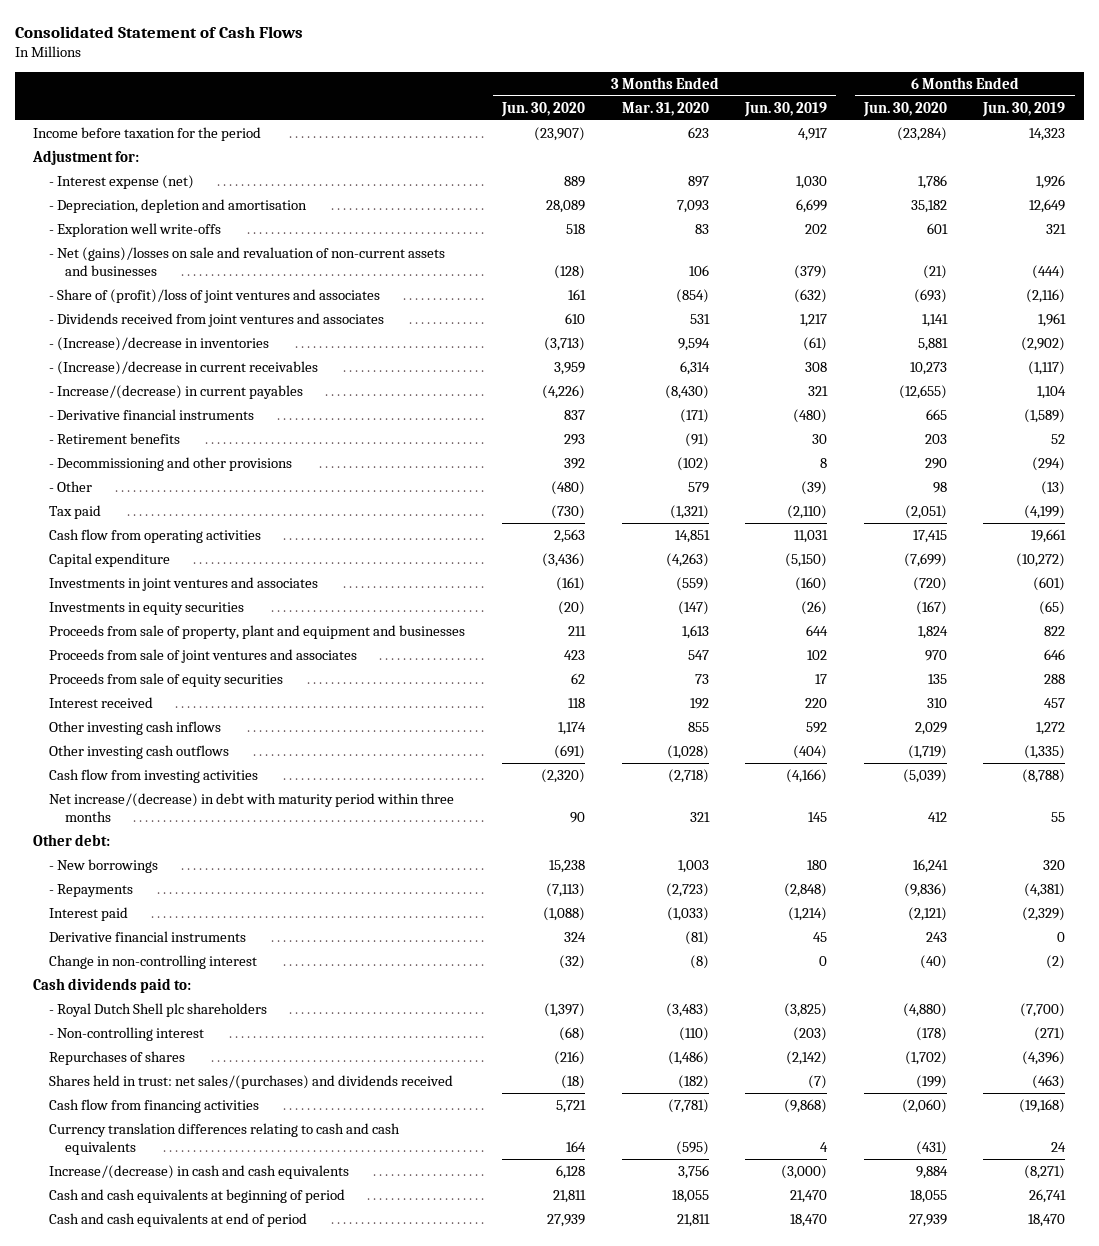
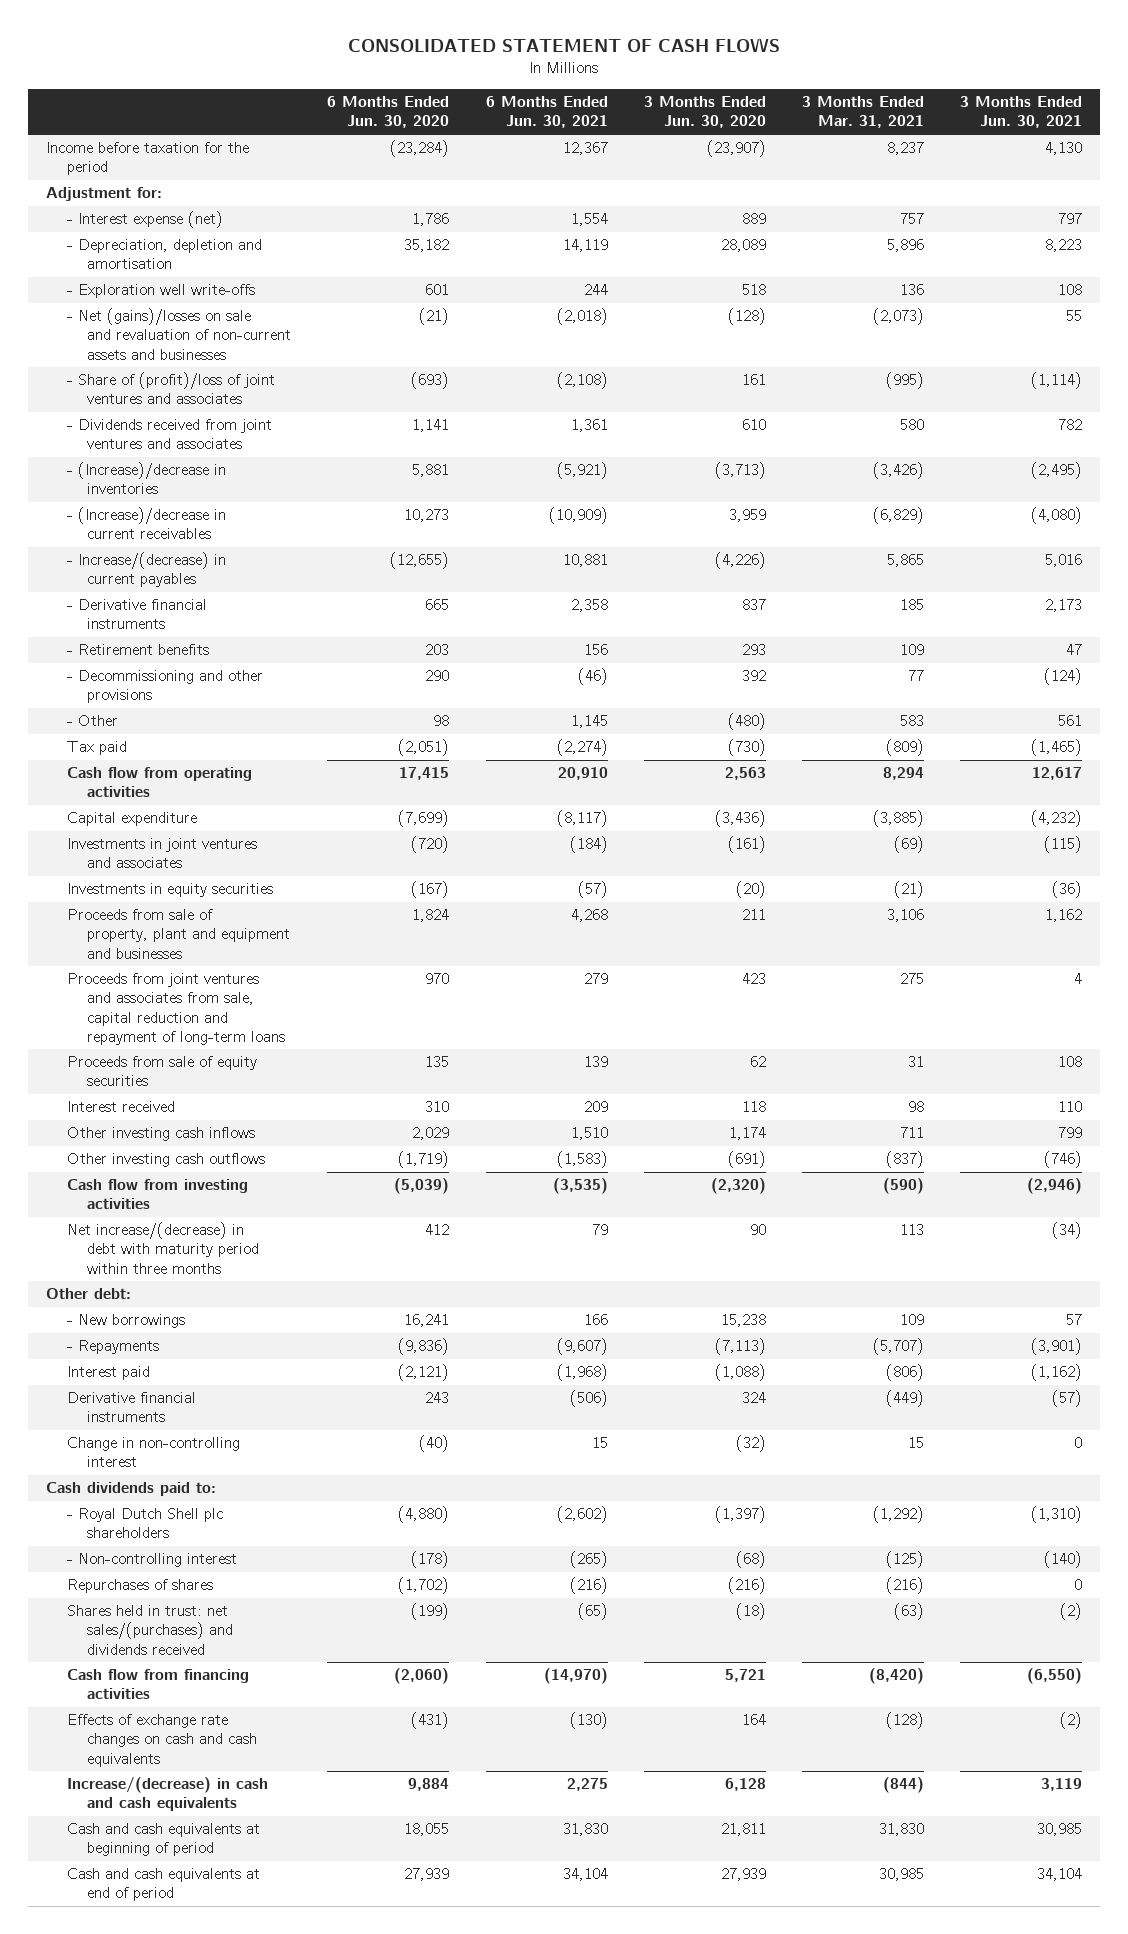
[15,25,304,38] Consolidated Statement of Cash Flows -> [348,37,781,53] CONSOLIDATED STATEMENT OF CASH FLOWS
[621,101,709,116] Mar. 31, 2020 -> none
[744,101,828,117] Jun. 30, 2019 -> none
[982,101,1066,117] Jun. 30, 2019 -> none
none -> [485,96,608,129] 6 Months Ended Jun. 30, 2021
none -> [801,96,924,129] 3 Months Ended Mar. 31, 2021
none -> [959,96,1082,129] 3 Months Ended Jun. 30, 2021
[49,648,358,663] Proceeds from sale of joint ventures and associates -> [66,973,286,1045] Proceeds from joint ventures and associates from sale, capital reduction and repayment of long-term loans
[49,1122,401,1155] Currency translation differences relating to cash and cash equivalents -> [66,1714,258,1767] Effects of exchange rate changes on cash and cash equivalents

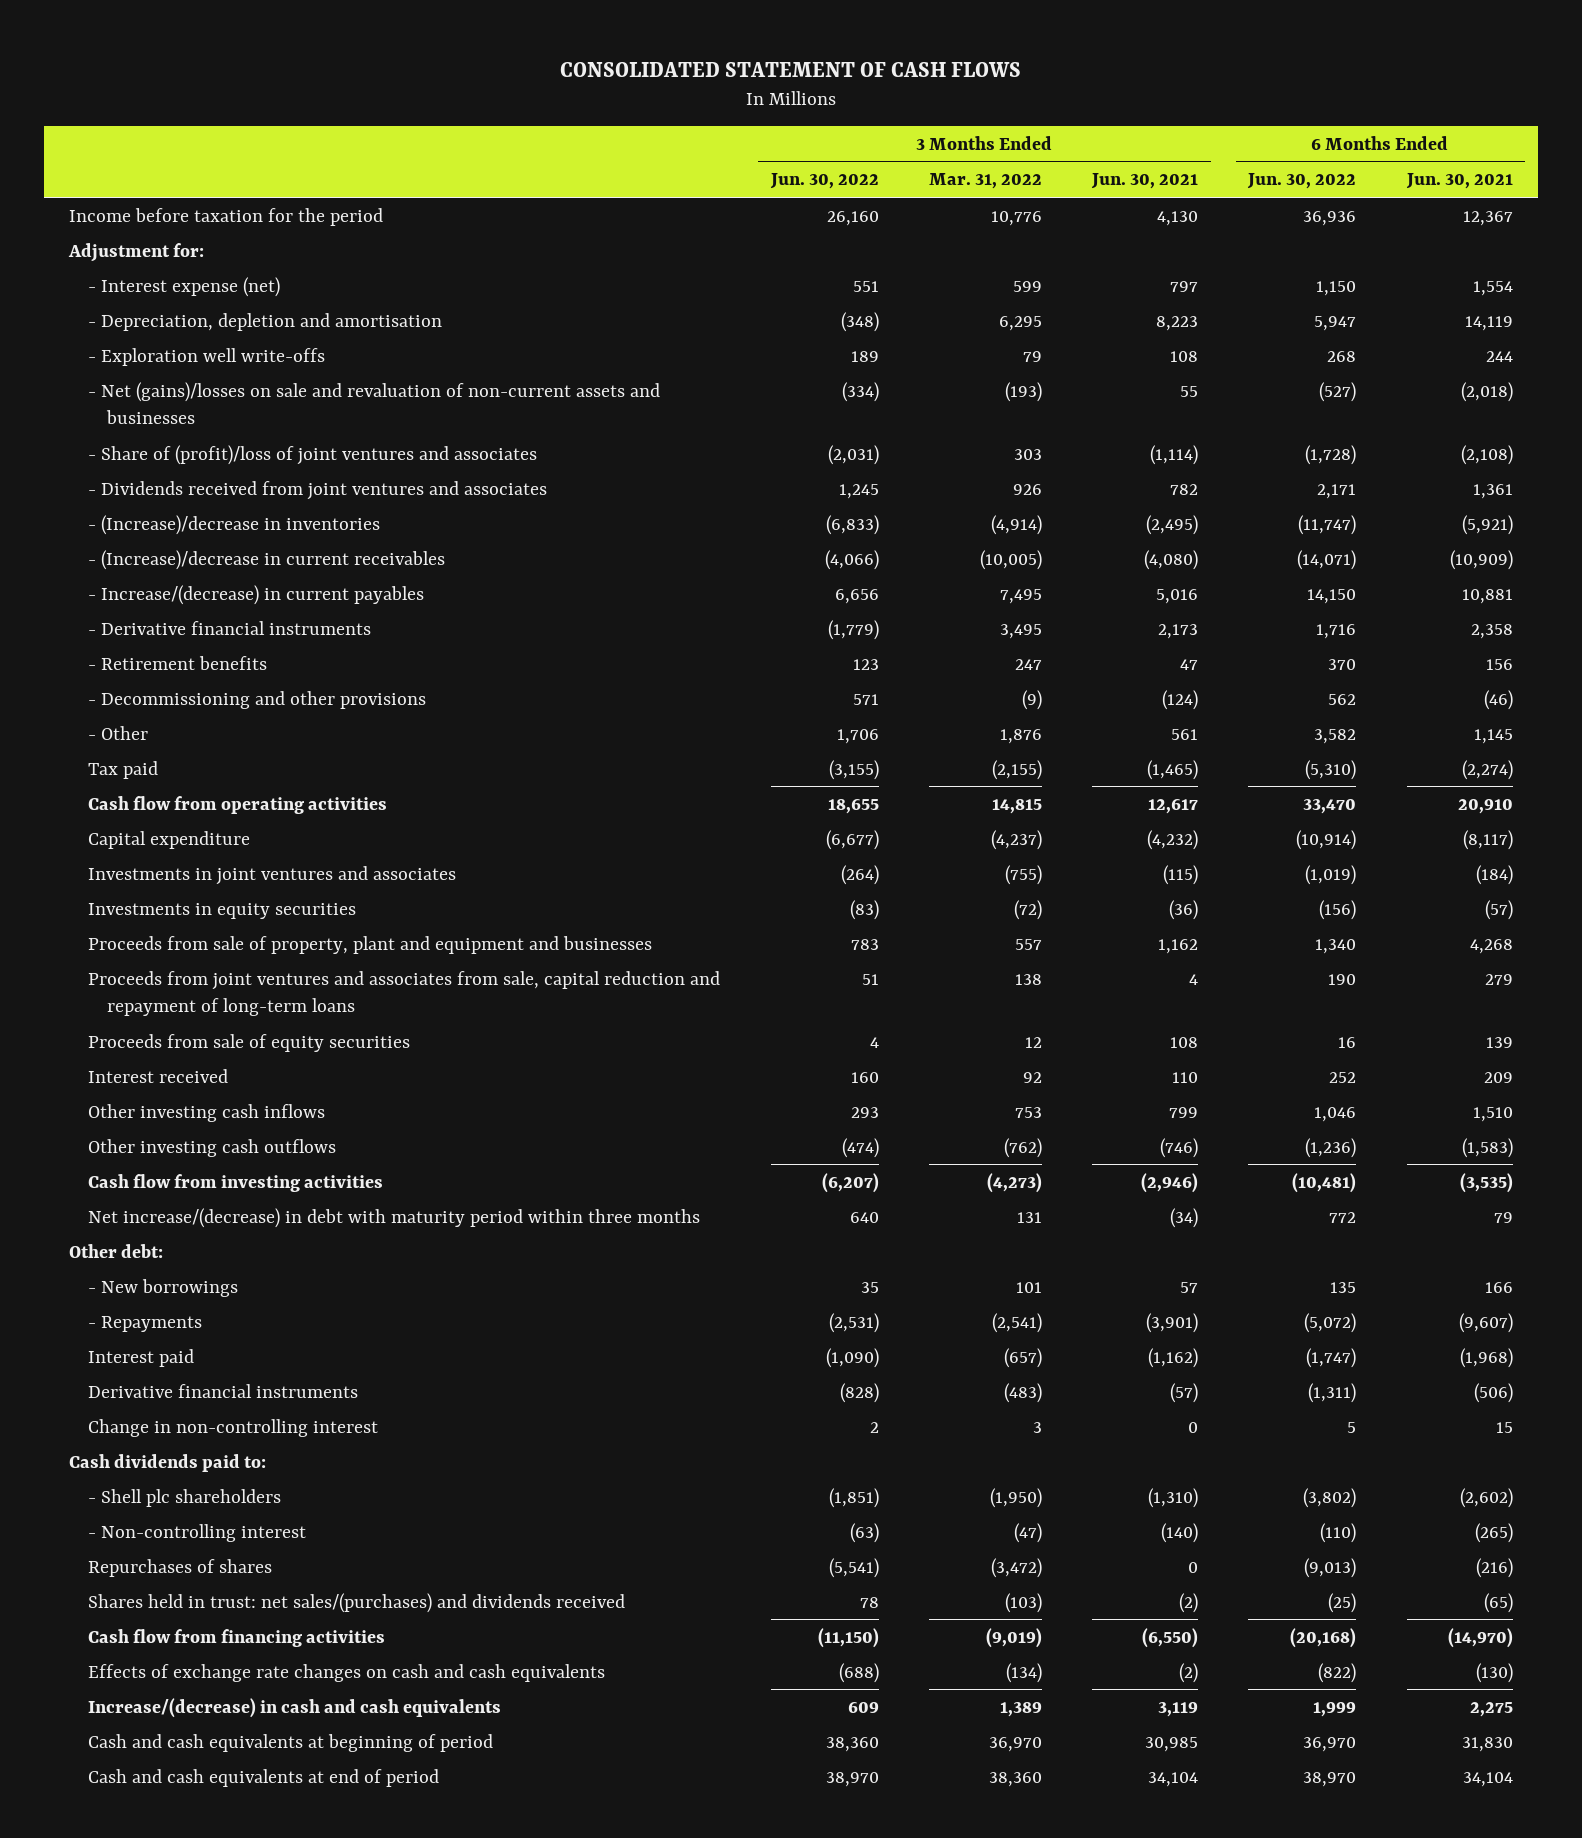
[327,96,450,129] 6 Months Ended Jun. 30, 2020 -> none
[643,96,766,129] 3 Months Ended Jun. 30, 2020 -> none
[801,96,924,129] 3 Months Ended Mar. 31, 2021 -> none
none -> [769,173,879,190] Jun. 30, 2022
none -> [928,173,1042,190] Mar. 31, 2022
none -> [1247,173,1357,190] Jun. 30, 2022
[66,1508,223,1539] - Royal Dutch Shell plc shareholders -> [88,1488,282,1507] - Shell plc shareholders

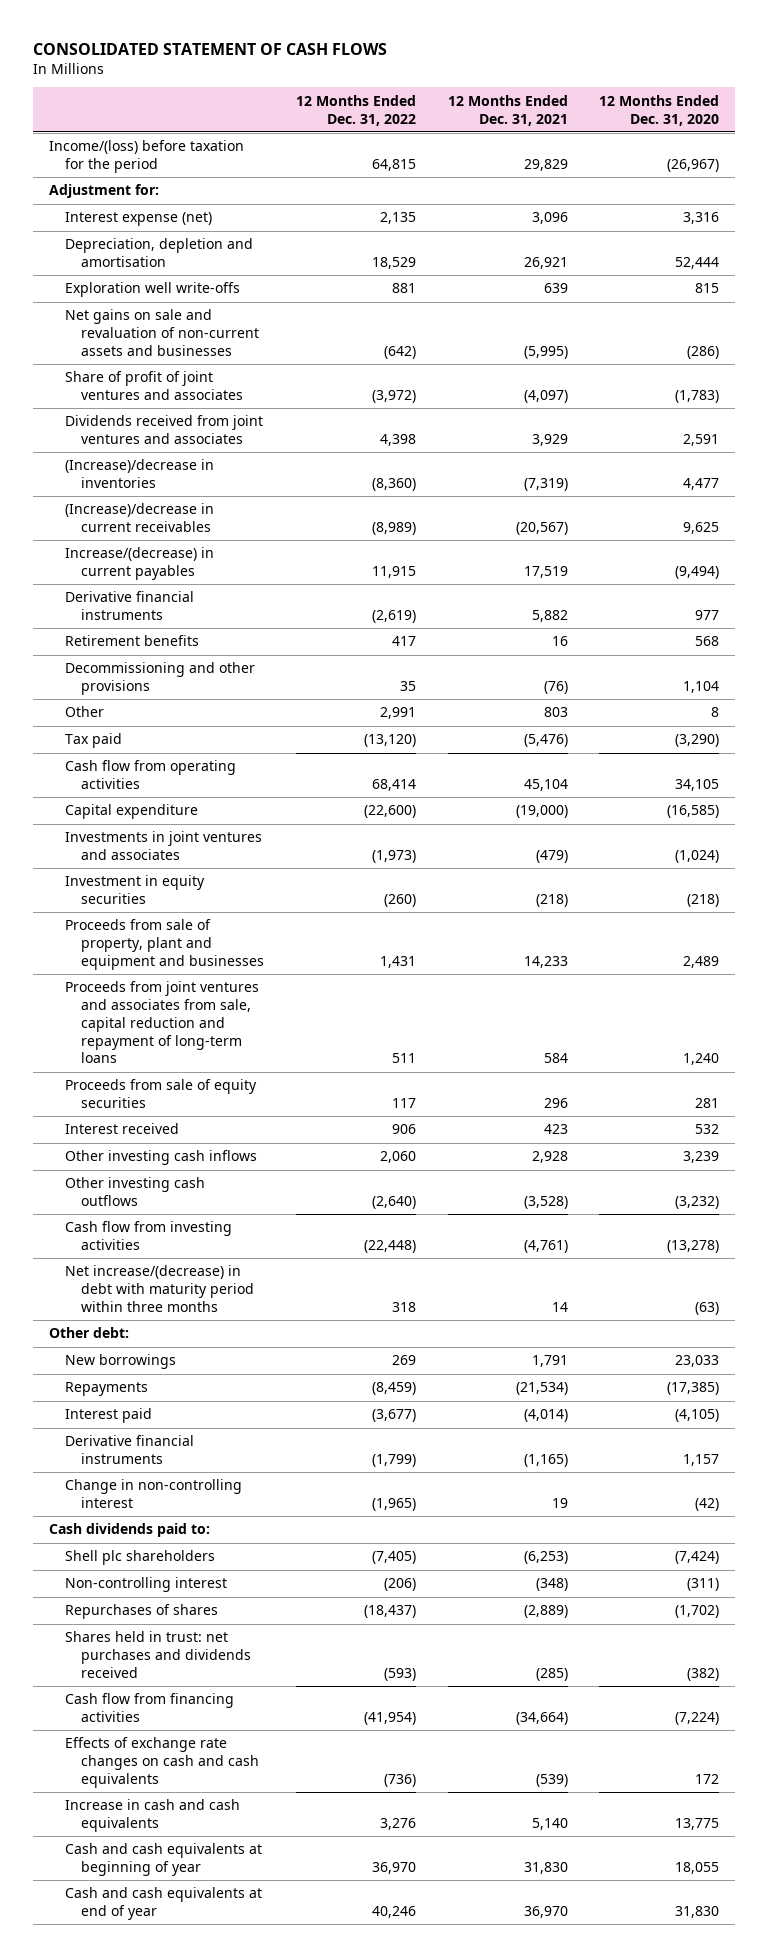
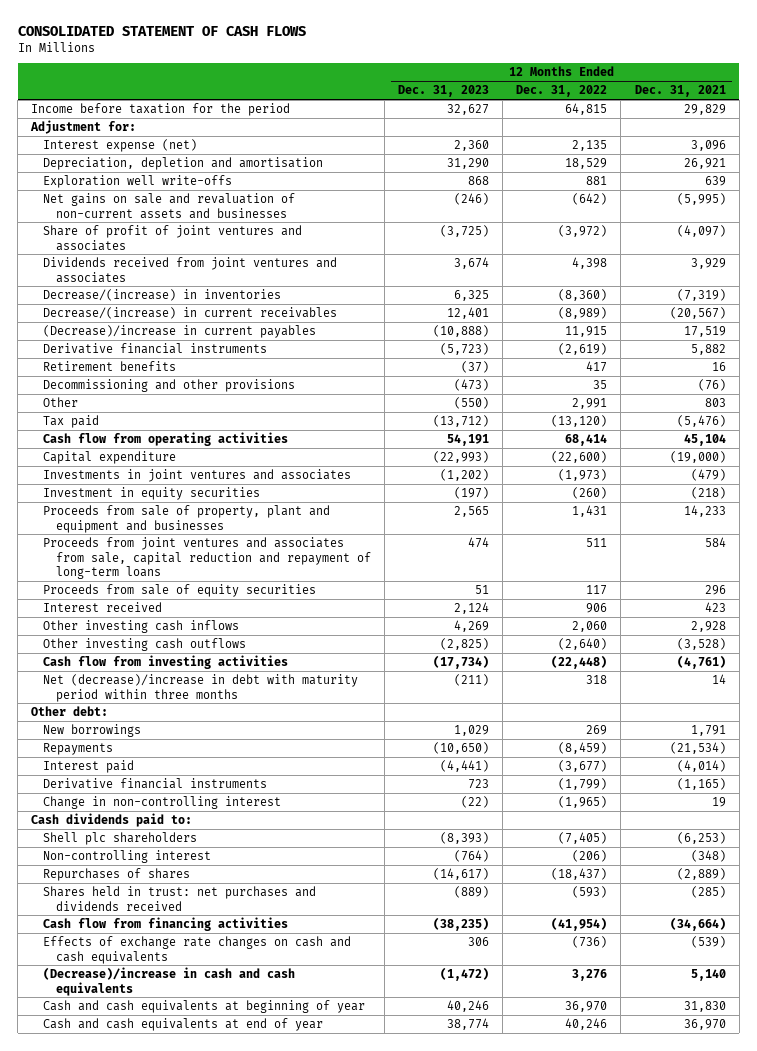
[599,94,720,126] 12 Months Ended Dec. 31, 2020 -> none
none -> [397,85,489,98] Dec. 31, 2023
[49,140,245,174] Income/(loss) before taxation for the period -> [31,103,291,117] Income before taxation for the period
[65,459,215,489] (Increase)/decrease in inventories -> [43,289,282,302] Decrease/(increase) in inventories
[65,503,215,533] (Increase)/decrease in current receivables -> [43,307,338,320] Decrease/(increase) in current receivables
[65,547,215,581] Increase/(decrease) in current payables -> [43,325,317,339] (Decrease)/increase in current payables
[65,1265,255,1312] Net increase/(decrease) in debt with maturity period within three months -> [43,674,359,702] Net (decrease)/increase in debt with maturity period within three months
[65,1799,241,1833] Increase in cash and cash equivalents -> [43,967,296,996] (Decrease)/increase in cash and cash equivalents

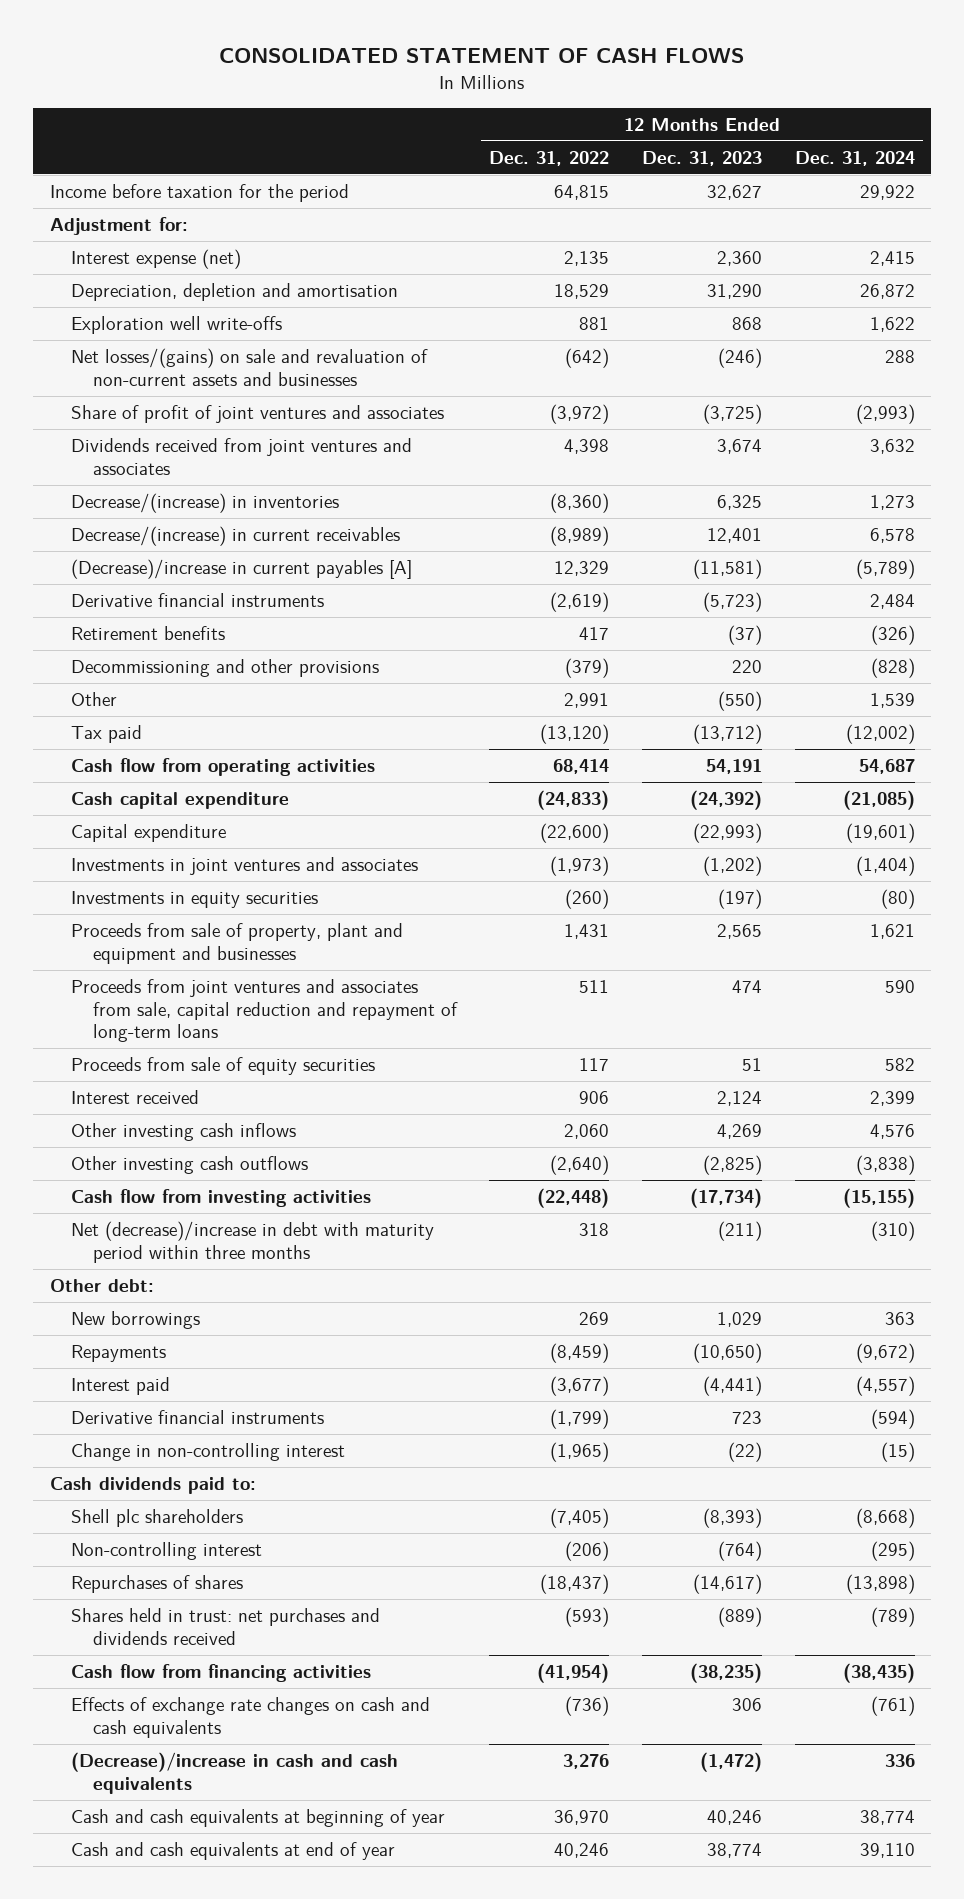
[634,85,726,98] Dec. 31, 2021 -> none
none -> [794,150,915,166] Dec. 31, 2024
[43,193,296,219] Net gains on sale and revaluation of non-current assets and businesses -> [71,348,429,386] Net losses/(gains) on sale and revaluation of non-current assets and businesses
[43,325,317,339] (Decrease)/increase in current payables -> [71,559,413,580] (Decrease)/increase in current payables [A]
[432,325,489,338] (10,888) -> [692,559,762,580] (11,581)
[565,326,608,338] 11,915 -> [554,561,610,577] 12,329
[453,379,489,392] (473) -> [731,660,762,674] 220
[593,380,608,390] 35 -> [565,658,610,679] (379)
none -> [71,792,290,810] Cash capital expenditure
[43,487,261,501] Investment in equity securities -> [71,891,319,909] Investments in equity securities

